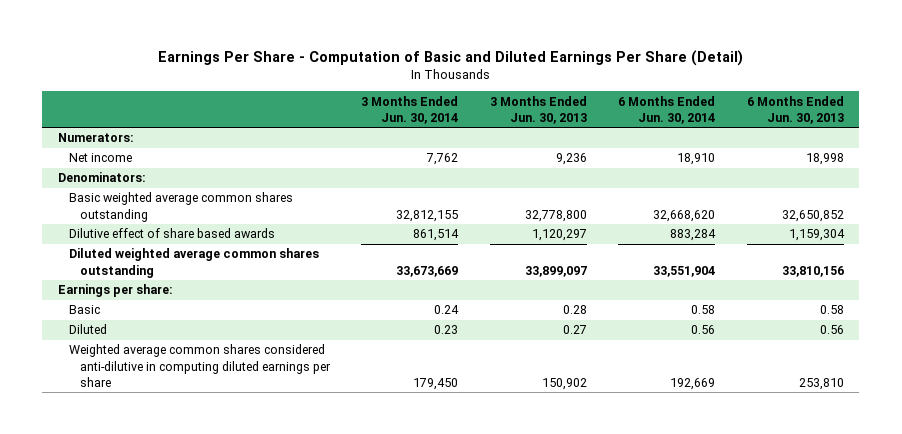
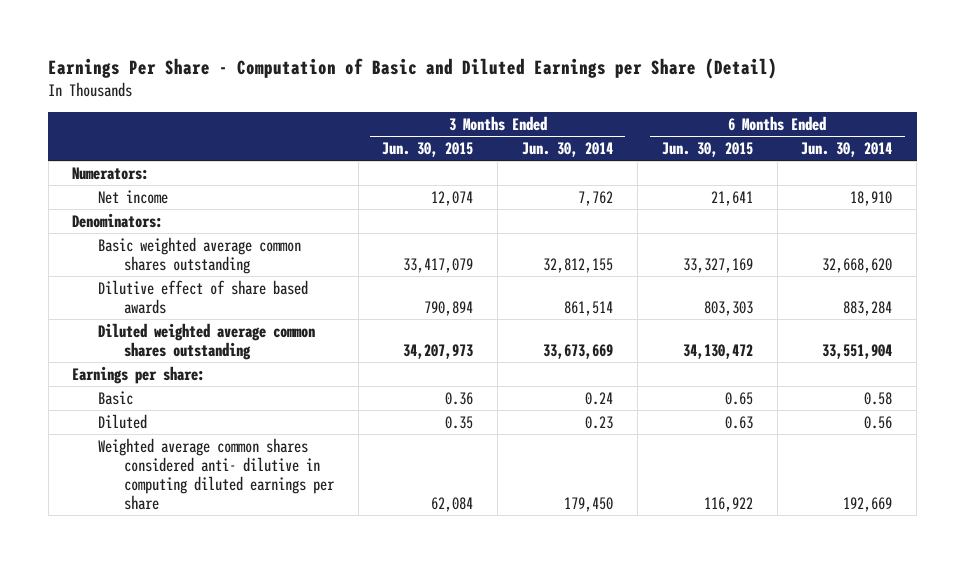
[157,49,743,66] Earnings Per Share - Computation of Basic and Diluted Earnings Per Share (Detail) -> [48,57,778,79] Earnings Per Share - Computation of Basic and Diluted Earnings per Share (Detail)
[489,95,587,124] 3 Months Ended Jun. 30, 2013 -> none
[746,95,844,124] 6 Months Ended Jun. 30, 2013 -> none
none -> [382,141,474,157] Jun. 30, 2015
none -> [661,141,753,157] Jun. 30, 2015
[69,344,332,387] Weighted average common shares considered anti-dilutive in computing diluted earnings per share -> [98,437,335,510] Weighted average common shares considered anti- dilutive in computing diluted earnings per share

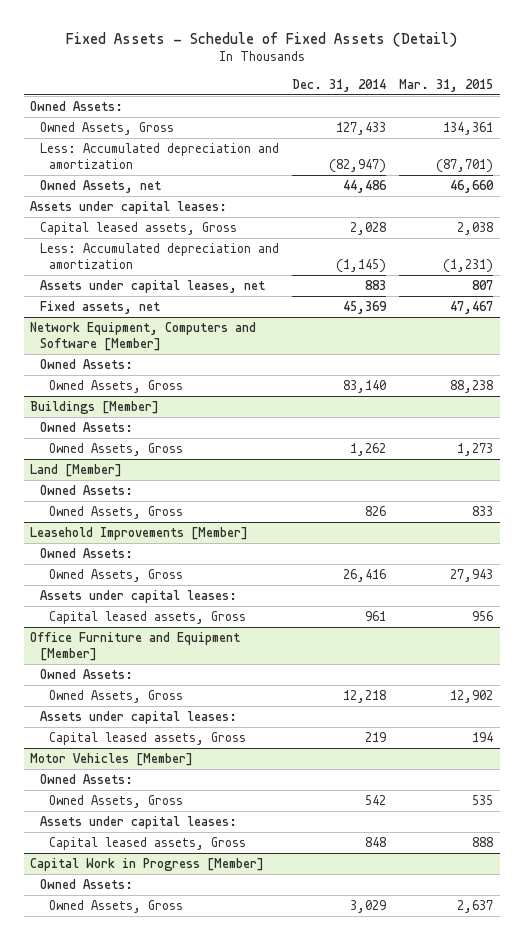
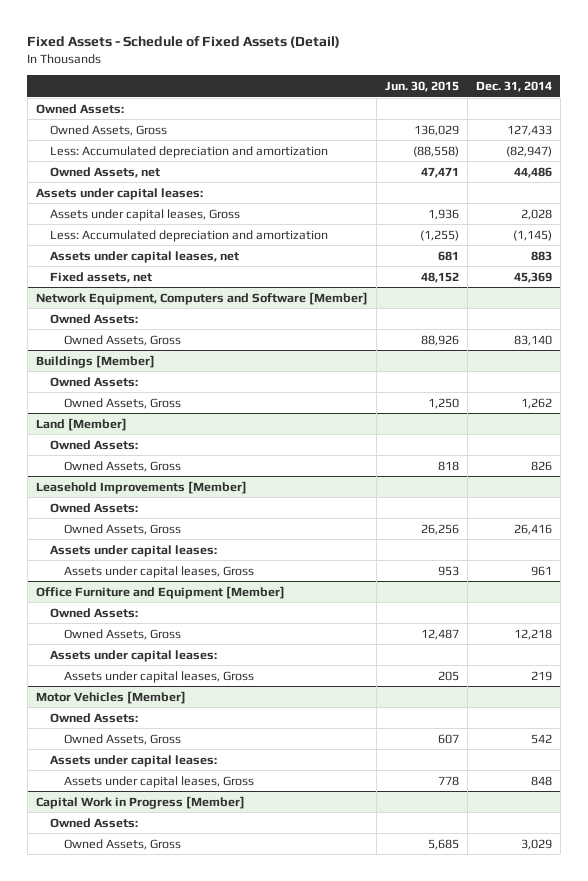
[399,78,494,92] Mar. 31, 2015 -> none
none -> [384,81,459,93] Jun. 30, 2015
[39,221,237,235] Capital leased assets, Gross -> [49,208,240,221] Assets under capital leases, Gross
[48,610,246,624] Capital leased assets, Gross -> [63,565,254,578] Assets under capital leases, Gross
[48,731,246,745] Capital leased assets, Gross -> [63,670,254,683] Assets under capital leases, Gross
[48,836,246,850] Capital leased assets, Gross -> [63,775,254,788] Assets under capital leases, Gross

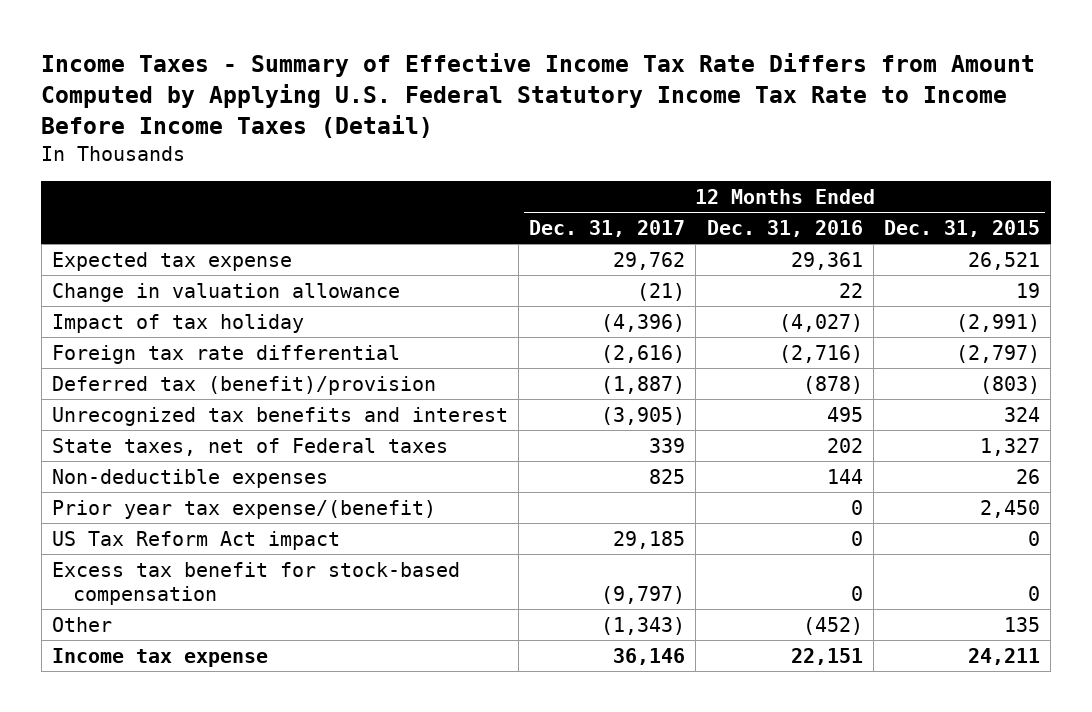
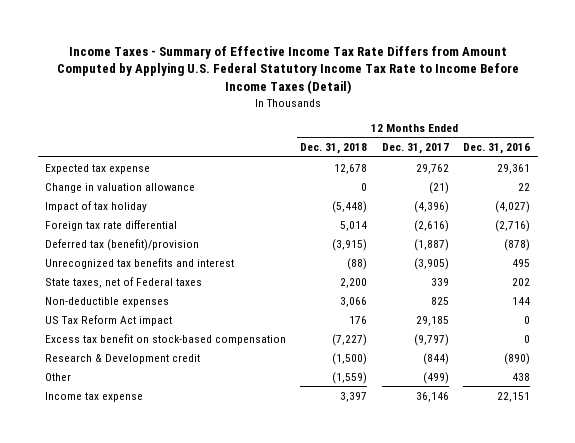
[883,220,1040,238] Dec. 31, 2015 -> none
none -> [300,143,368,155] Dec. 31, 2018
[52,499,437,519] Prior year tax expense/(benefit) -> none
[52,561,461,606] Excess tax benefit for stock-based compensation -> [45,333,287,345] Excess tax benefit on stock-based compensation
none -> [45,353,201,364] Research & Development credit
[601,616,686,635] (1,343) -> [422,371,449,384] (499)
[802,616,863,635] (452) -> [512,372,531,381] 438

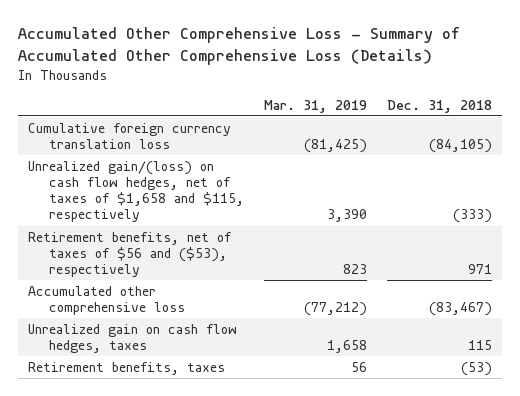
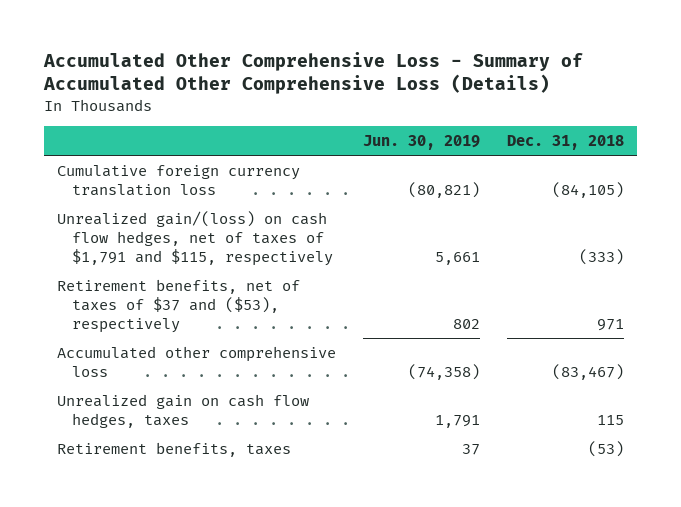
[264,99,368,113] Mar. 31, 2019 -> none
none -> [363,134,481,150] Jun. 30, 2019
[27,160,244,223] Unrealized gain/(loss) on cash flow hedges, net of taxes of $1,658 and $115, respectively -> [57,210,334,266] Unrealized gain/(loss) on cash flow hedges, net of taxes of $1,791 and $115, respectively
[27,231,232,278] Retirement benefits, net of taxes of $56 and ($53), respectively -> [57,278,301,333] Retirement benefits, net of taxes of $37 and ($53), respectively

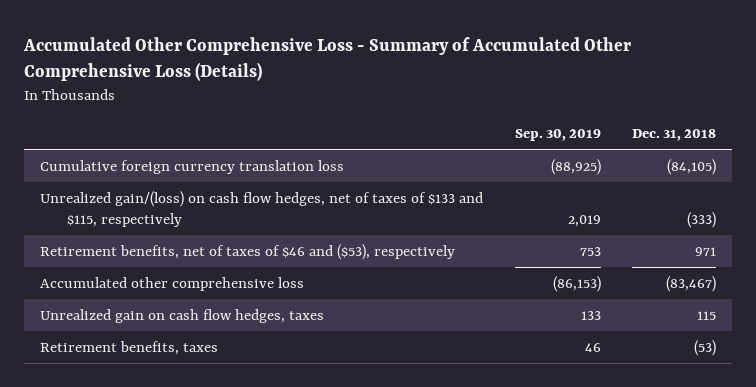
[363,134,481,150] Jun. 30, 2019 -> none
none -> [514,129,601,142] Sep. 30, 2019
[57,210,334,266] Unrealized gain/(loss) on cash flow hedges, net of taxes of $1,791 and $115, respectively -> [39,190,483,227] Unrealized gain/(loss) on cash flow hedges, net of taxes of $133 and $115, respectively
[57,278,301,333] Retirement benefits, net of taxes of $37 and ($53), respectively -> [39,243,455,260] Retirement benefits, net of taxes of $46 and ($53), respectively

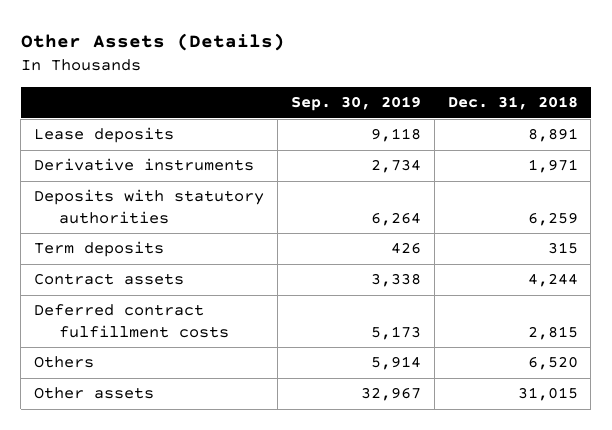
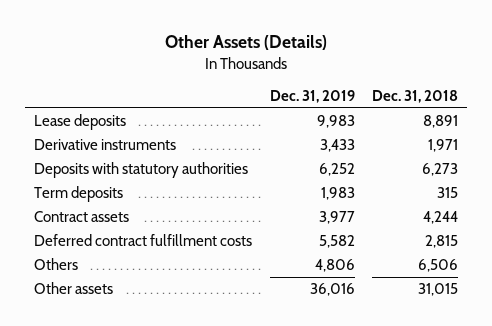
[290,96,421,112] Sep. 30, 2019 -> none
none -> [269,90,355,104] Dec. 31, 2019
[527,211,578,226] 6,259 -> [422,163,459,177] 6,273
[527,356,578,371] 6,520 -> [418,259,459,273] 6,506

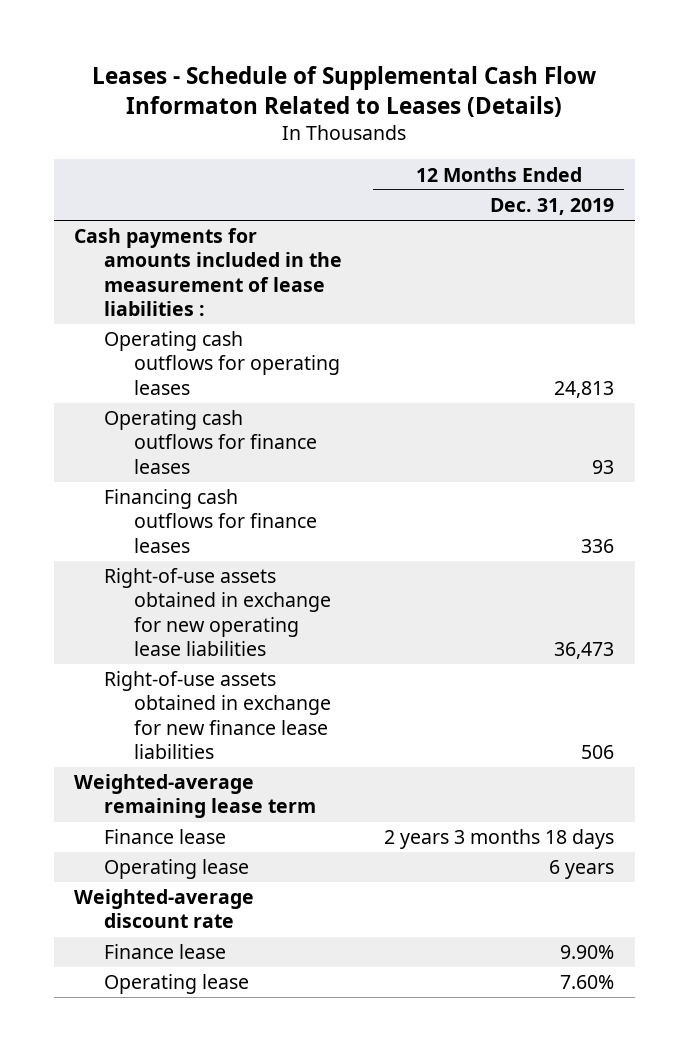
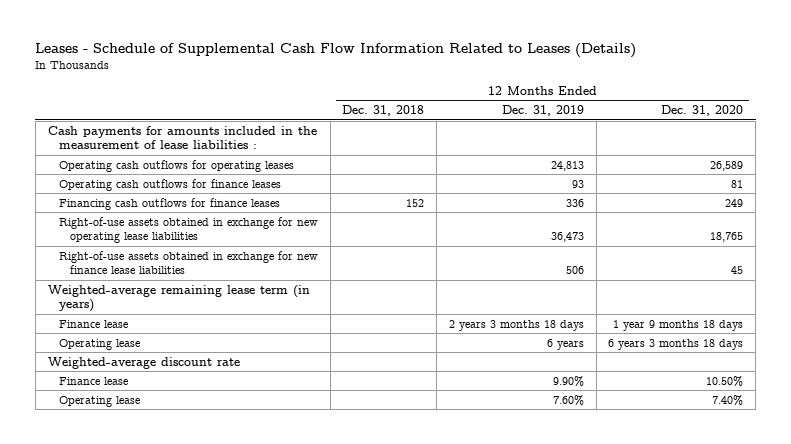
[92,65,598,117] Leases - Schedule of Supplemental Cash Flow Informaton Related to Leases (Details) -> [35,43,637,59] Leases - Schedule of Supplemental Cash Flow Information Related to Leases (Details)
none -> [342,104,425,116] Dec. 31, 2018
none -> [661,104,744,116] Dec. 31, 2020
[74,774,317,819] Weighted-average remaining lease term -> [47,284,310,312] Weighted-average remaining lease term (in years)

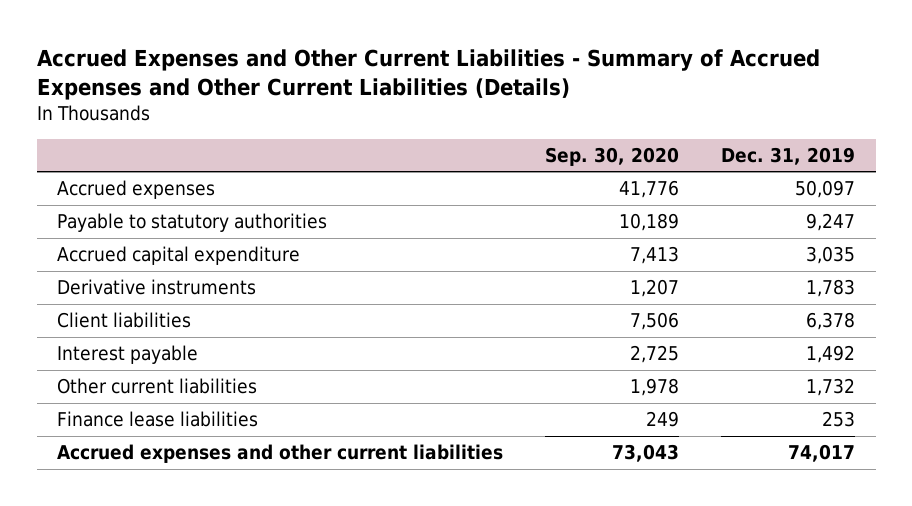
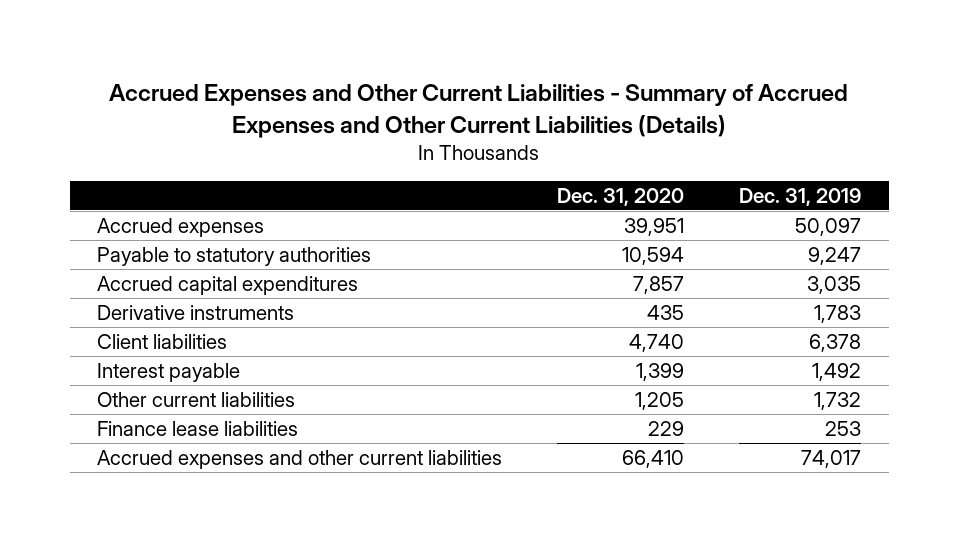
[545,146,680,166] Sep. 30, 2020 -> none
none -> [557,187,685,206] Dec. 31, 2020
[57,246,301,266] Accrued capital expenditure -> [97,276,359,296] Accrued capital expenditures

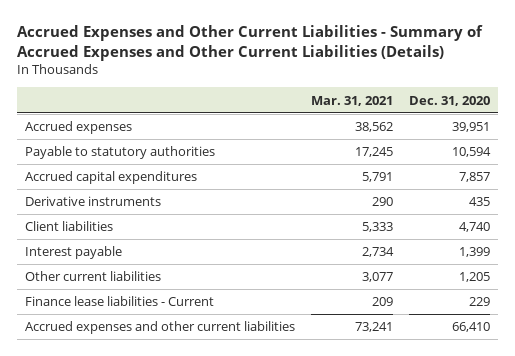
[739,187,862,206] Dec. 31, 2019 -> none
none -> [311,95,394,106] Mar. 31, 2021
[97,421,299,437] Finance lease liabilities -> [25,296,215,307] Finance lease liabilities - Current

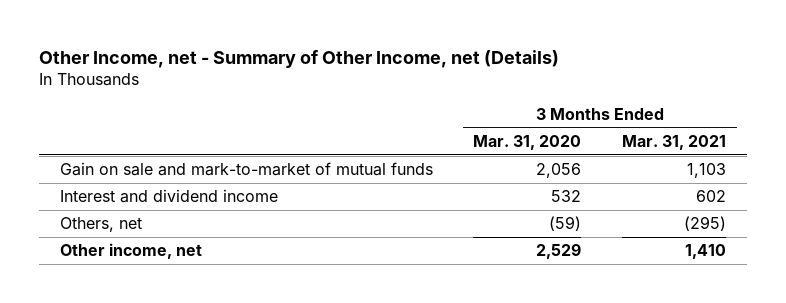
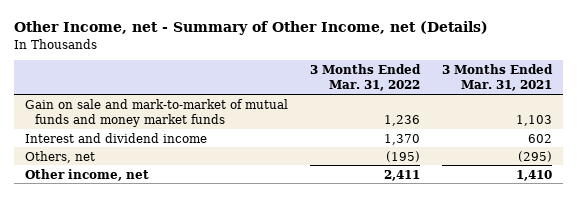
[473,134,582,150] Mar. 31, 2020 -> none
none -> [309,64,421,92] 3 Months Ended Mar. 31, 2022
[59,162,433,177] Gain on sale and mark-to-market of mutual funds -> [24,98,288,127] Gain on sale and mark-to-market of mutual funds and money market funds

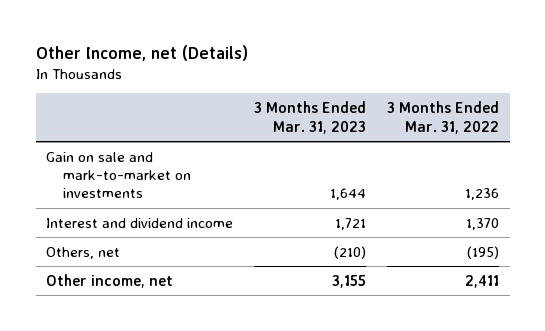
[13,21,488,36] Other Income, net - Summary of Other Income, net (Details) -> [35,44,248,61] Other Income, net (Details)
[442,64,554,92] 3 Months Ended Mar. 31, 2021 -> none
none -> [254,101,367,134] 3 Months Ended Mar. 31, 2023
[24,98,288,127] Gain on sale and mark-to-market of mutual funds and money market funds -> [46,151,191,199] Gain on sale and mark-to-market on investments

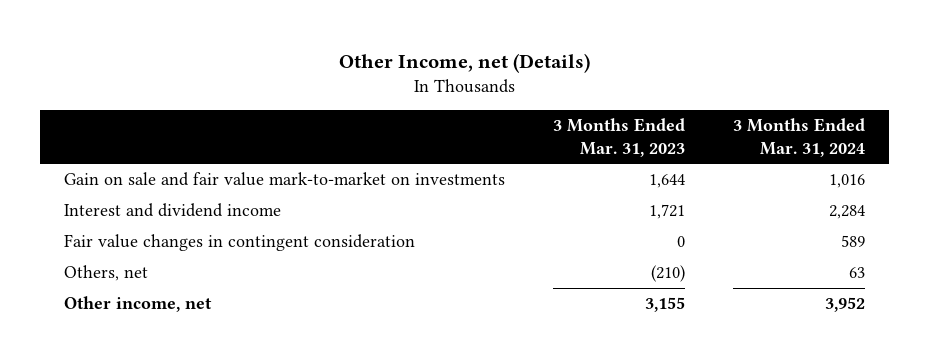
[387,101,500,134] 3 Months Ended Mar. 31, 2022 -> none
none -> [733,118,866,157] 3 Months Ended Mar. 31, 2024
[46,151,191,199] Gain on sale and mark-to-market on investments -> [64,172,506,187] Gain on sale and fair value mark-to-market on investments
none -> [64,234,416,252] Fair value changes in contingent consideration

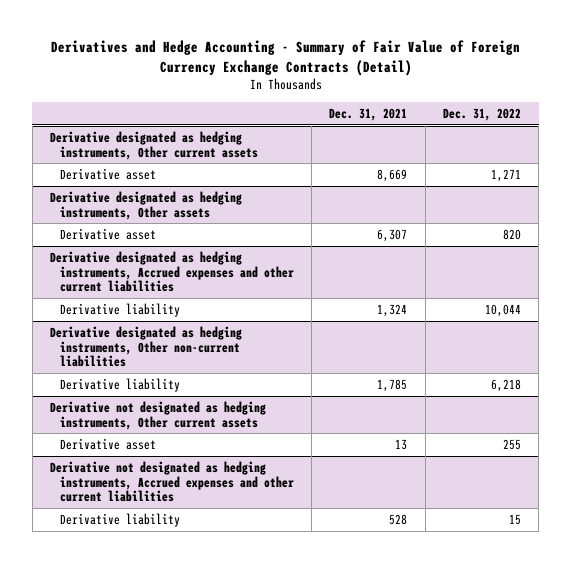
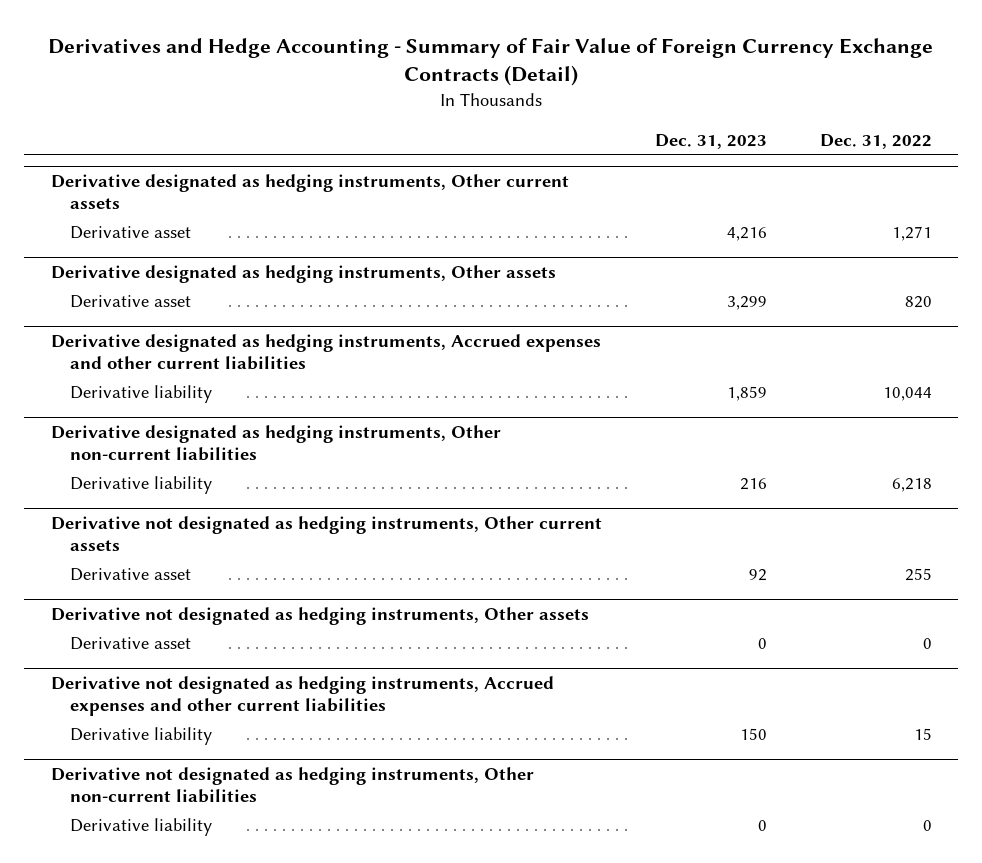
[329,107,408,121] Dec. 31, 2021 -> none
none -> [654,133,767,149] Dec. 31, 2023
none -> [50,606,589,625] Derivative not designated as hedging instruments, Other assets
none -> [69,636,191,650] Derivative asset
none -> [50,766,534,803] Derivative not designated as hedging instruments, Other non-current liabilities
none -> [69,817,212,836] Derivative liability

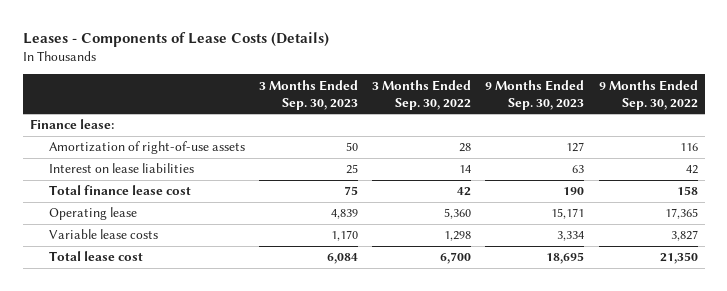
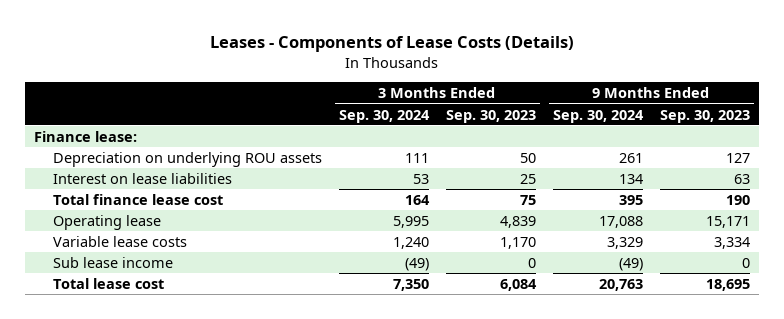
[372,79,472,110] 3 Months Ended Sep. 30, 2022 -> none
[598,79,698,110] 9 Months Ended Sep. 30, 2022 -> none
none -> [338,109,430,123] Sep. 30, 2024
none -> [552,109,644,123] Sep. 30, 2024
[48,141,245,155] Amortization of right-of-use assets -> [52,151,322,167] Depreciation on underlying ROU assets
none -> [52,256,173,268] Sub lease income

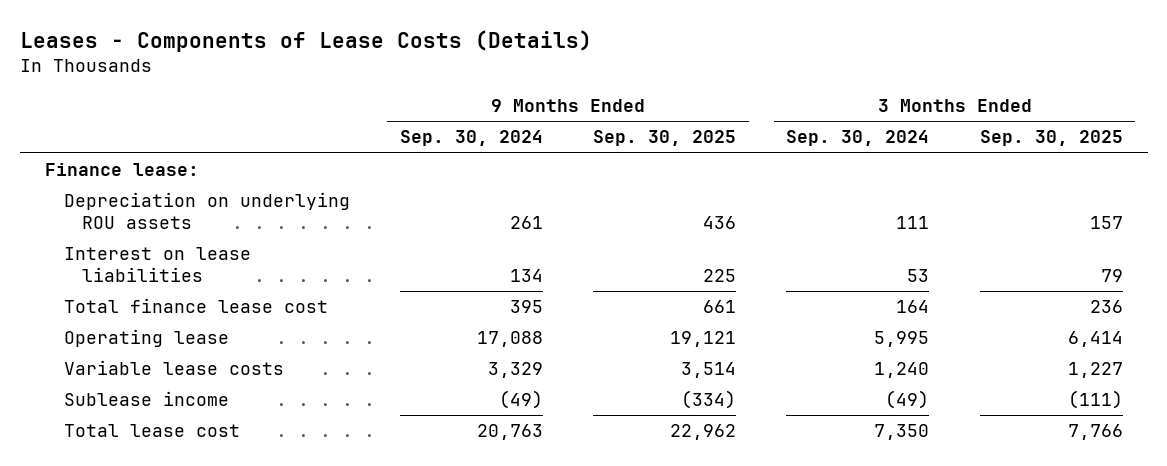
[445,109,536,123] Sep. 30, 2023 -> none
[659,109,750,123] Sep. 30, 2023 -> none
none -> [593,130,737,147] Sep. 30, 2025
none -> [979,130,1123,147] Sep. 30, 2025
[52,256,173,268] Sub lease income -> [63,391,229,407] Sublease income

